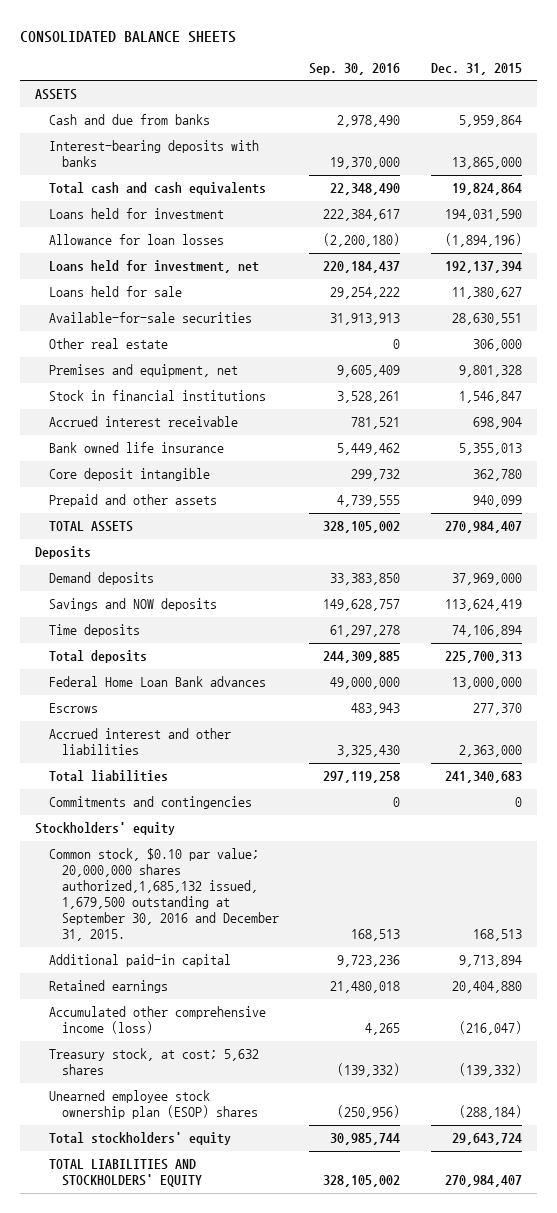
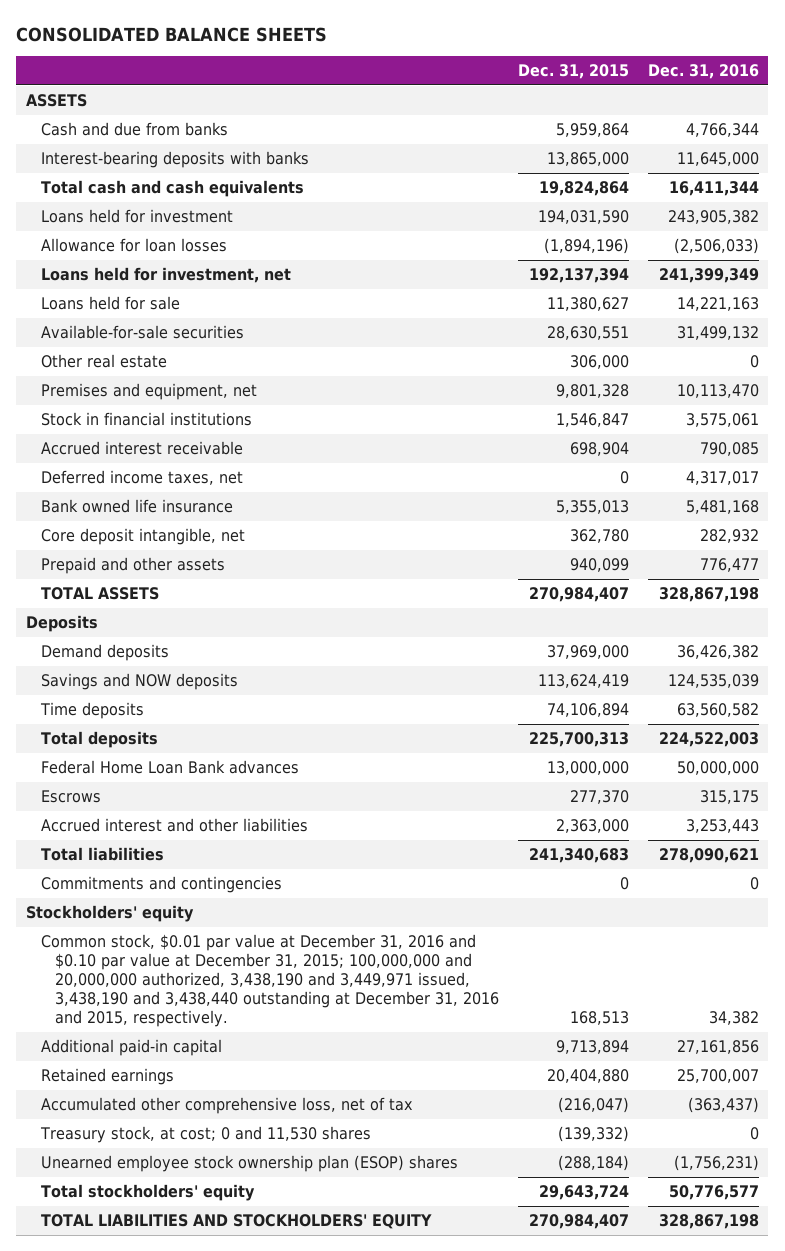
[309,62,401,75] Sep. 30, 2016 -> none
none -> [648,64,760,80] Dec. 31, 2016
none -> [40,470,243,486] Deferred income taxes, net
[48,468,210,482] Core deposit intangible -> [40,528,245,546] Core deposit intangible, net
[48,848,279,942] Common stock, $0.10 par value; 20,000,000 shares authorized,1,685,132 issued, 1,679,500 outstanding at September 30, 2016 and December 31, 2015. -> [40,934,500,1027] Common stock, $0.01 par value at December 31, 2016 and $0.10 par value at December 31, 2015; 100,000,000 and 20,000,000 authorized, 3,438,190 and 3,449,971 issued, 3,438,190 and 3,438,440 outstanding at December 31, 2016 and 2015, respectively.
[48,1006,266,1035] Accumulated other comprehensive income (loss) -> [40,1097,413,1115] Accumulated other comprehensive loss, net of tax
[48,1048,259,1076] Treasury stock, at cost; 5,632 shares -> [39,1126,371,1144] Treasury stock, at cost; 0 and 11,530 shares

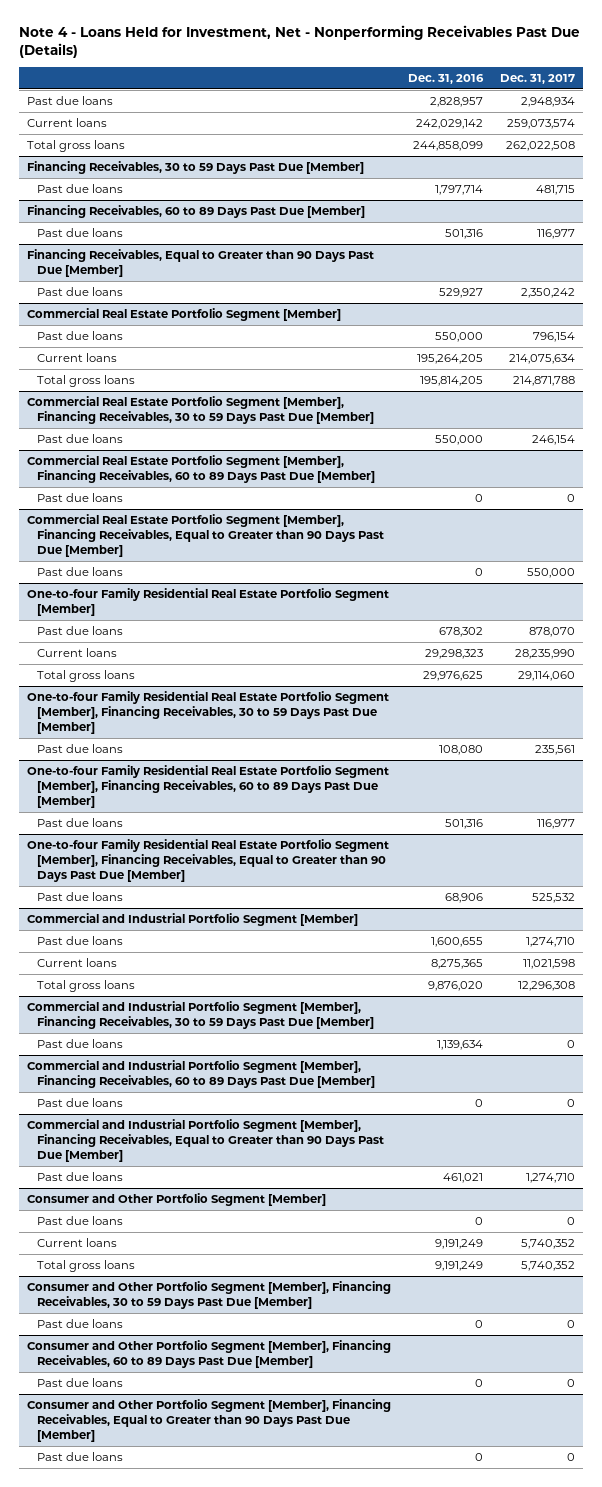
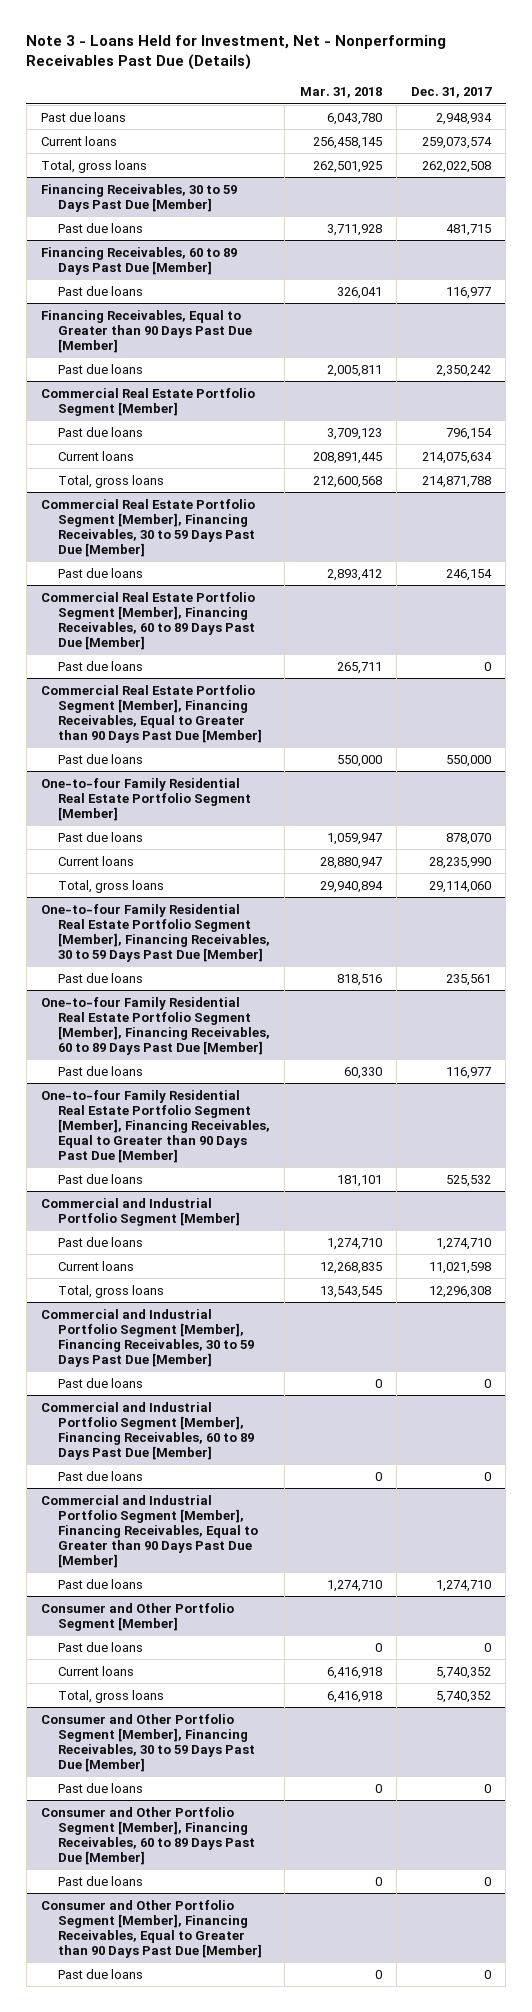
[18,24,580,58] Note 4 - Loans Held for Investment, Net - Nonperforming Receivables Past Due (Details) -> [26,35,447,71] Note 3 - Loans Held for Investment, Net - Nonperforming Receivables Past Due (Details)
[408,73,485,84] Dec. 31, 2016 -> none
none -> [299,86,382,98] Mar. 31, 2018
[27,140,126,153] Total gross loans -> [41,159,148,173] Total, gross loans
[37,375,136,388] Total gross loans -> [58,474,165,488] Total, gross loans
[37,670,136,683] Total gross loans -> [58,879,165,893] Total, gross loans
[37,980,136,993] Total gross loans -> [58,1284,165,1298] Total, gross loans
[37,1260,136,1273] Total gross loans -> [58,1689,165,1703] Total, gross loans

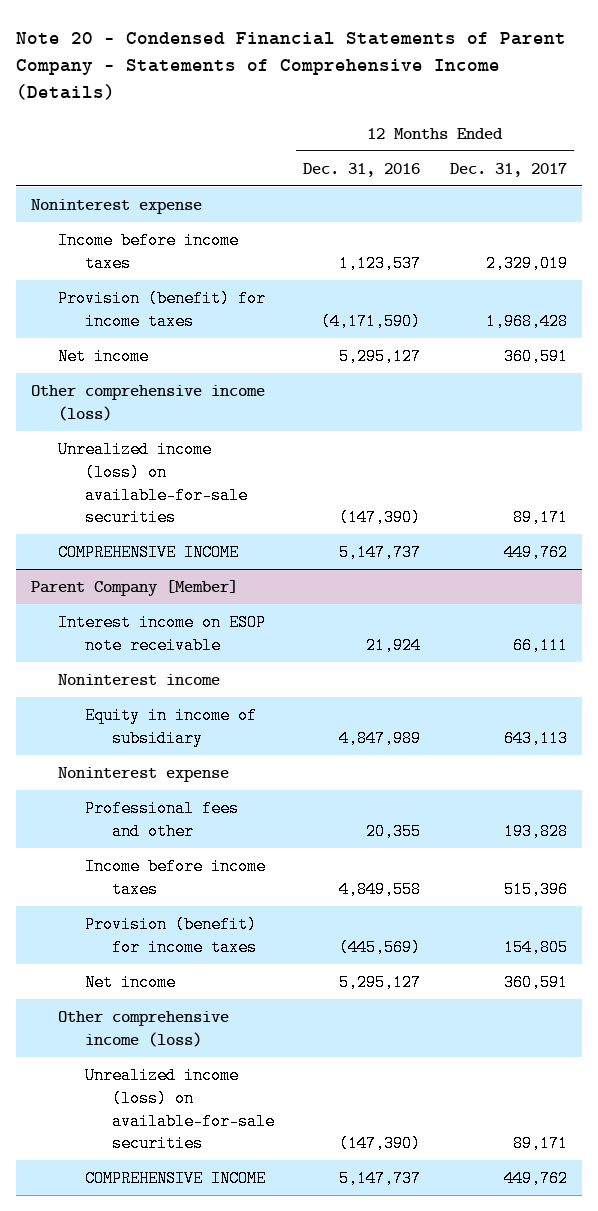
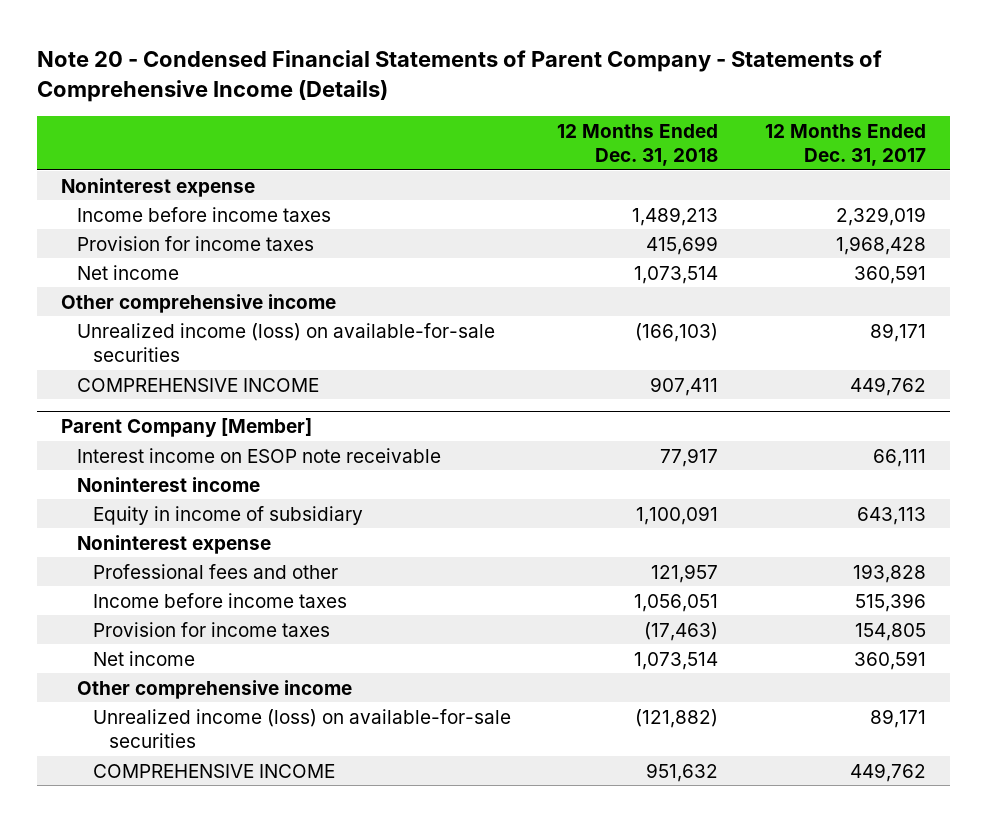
[303,162,421,177] Dec. 31, 2016 -> none
none -> [557,123,719,167] 12 Months Ended Dec. 31, 2018
[58,289,267,330] Provision (benefit) for income taxes -> [76,235,314,251] Provision for income taxes
[31,384,266,421] Other comprehensive income (loss) -> [60,293,336,313] Other comprehensive income
[84,915,257,956] Provision (benefit) for income taxes -> [92,621,330,637] Provision for income taxes
[58,1010,230,1047] Other comprehensive income (loss) -> [76,679,352,699] Other comprehensive income

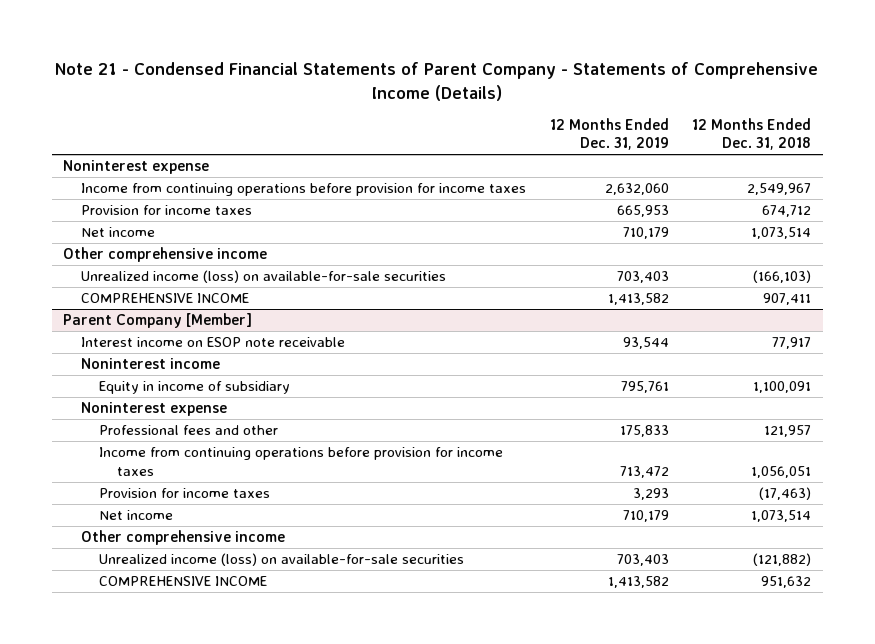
[37,50,883,102] Note 20 - Condensed Financial Statements of Parent Company - Statements of Comprehensive Income (Details) -> [55,62,819,101] Note 21 - Condensed Financial Statements of Parent Company - Statements of Comprehensive Income (Details)
[765,123,927,167] 12 Months Ended Dec. 31, 2017 -> none
none -> [549,118,669,151] 12 Months Ended Dec. 31, 2019
[76,206,331,222] Income before income taxes -> [81,183,527,197] Income from continuing operations before provision for income taxes
[632,206,719,226] 1,489,213 -> [747,183,812,196] 2,549,967
[646,235,719,255] 415,699 -> [762,205,812,218] 674,712
[92,592,347,608] Income before income taxes -> [99,447,504,476] Income from continuing operations before provision for income taxes

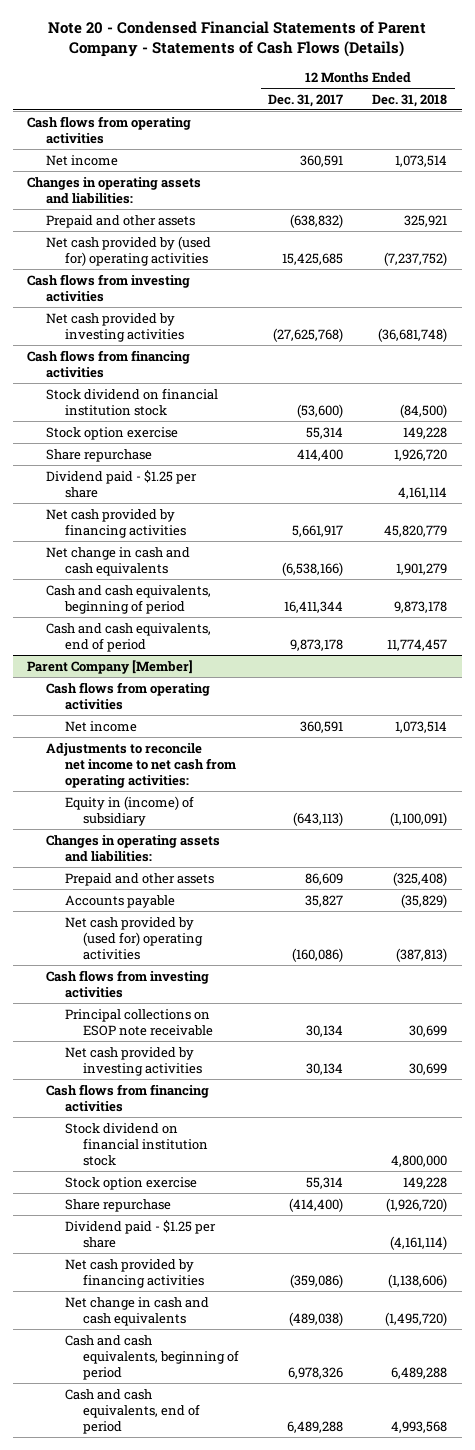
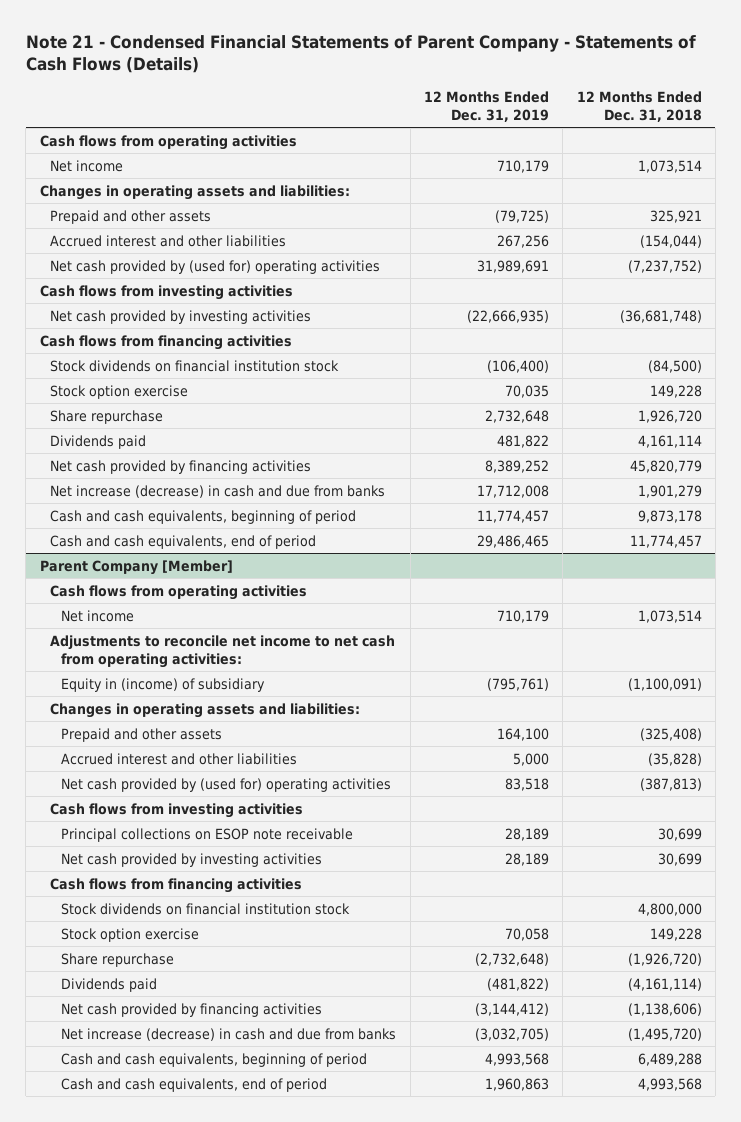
[48,21,427,58] Note 20 - Condensed Financial Statements of Parent Company - Statements of Cash Flows (Details) -> [25,34,696,73] Note 21 - Condensed Financial Statements of Parent Company - Statements of Cash Flows (Details)
[268,93,344,107] Dec. 31, 2017 -> none
none -> [423,90,549,123] 12 Months Ended Dec. 31, 2019
none -> [50,234,287,247] Accrued interest and other liabilities
[45,387,218,416] Stock dividend on financial institution stock -> [50,359,340,372] Stock dividends on financial institution stock
[45,469,197,498] Dividend paid - $1.25 per share -> [50,434,147,449] Dividends paid
[45,546,190,576] Net change in cash and cash equivalents -> [50,484,386,498] Net increase (decrease) in cash and due from banks
[64,894,175,908] Accounts payable -> none
none -> [61,752,298,765] Accrued interest and other liabilities
[64,1122,209,1167] Stock dividend on financial institution stock -> [61,902,351,915] Stock dividends on financial institution stock
[64,1219,216,1248] Dividend paid - $1.25 per share -> [61,977,158,992] Dividends paid
[64,1296,209,1326] Net change in cash and cash equivalents -> [61,1027,397,1041] Net increase (decrease) in cash and due from banks

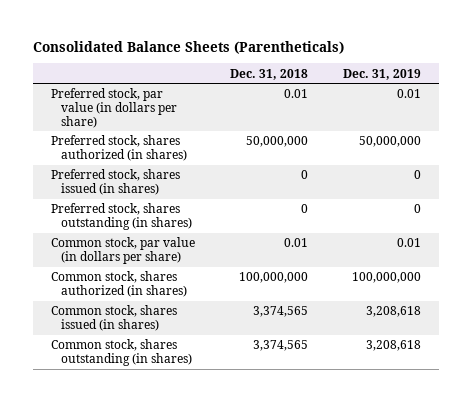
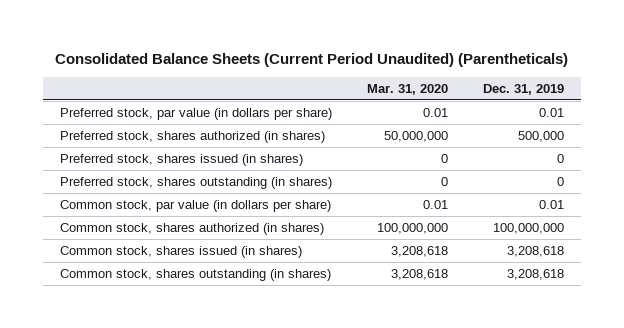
[33,40,345,54] Consolidated Balance Sheets (Parentheticals) -> [55,52,569,67] Consolidated Balance Sheets (Current Period Unaudited) (Parentheticals)
[230,68,309,80] Dec. 31, 2018 -> none
none -> [367,83,449,95] Mar. 31, 2020
[359,136,422,148] 50,000,000 -> [517,130,564,142] 500,000

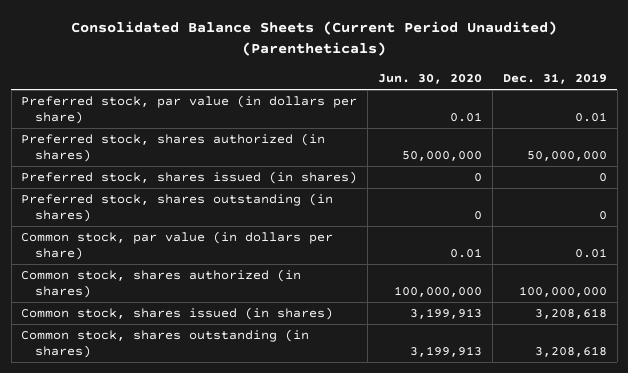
[367,83,449,95] Mar. 31, 2020 -> none
none -> [378,74,483,85] Jun. 30, 2020
[517,130,564,142] 500,000 -> [526,150,607,161] 50,000,000

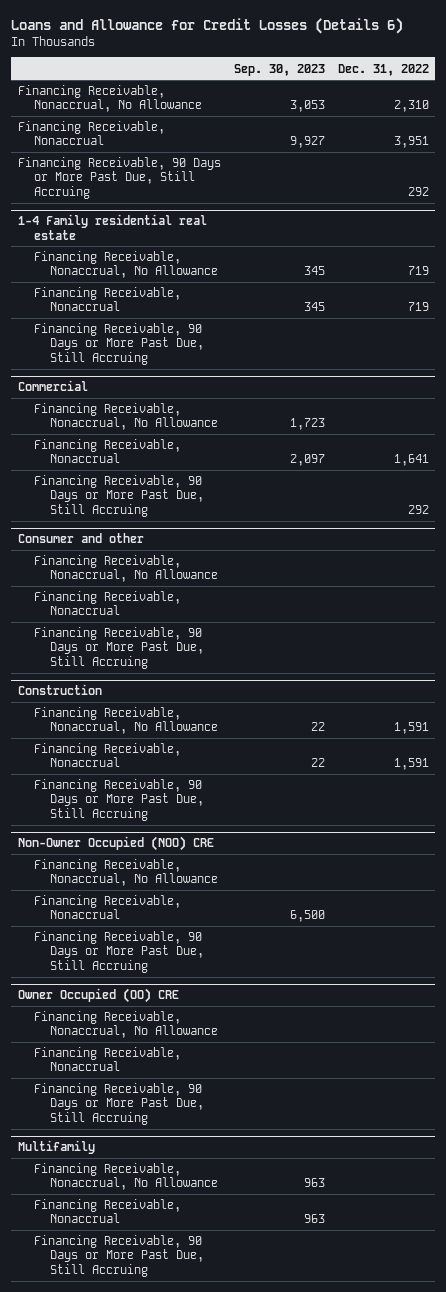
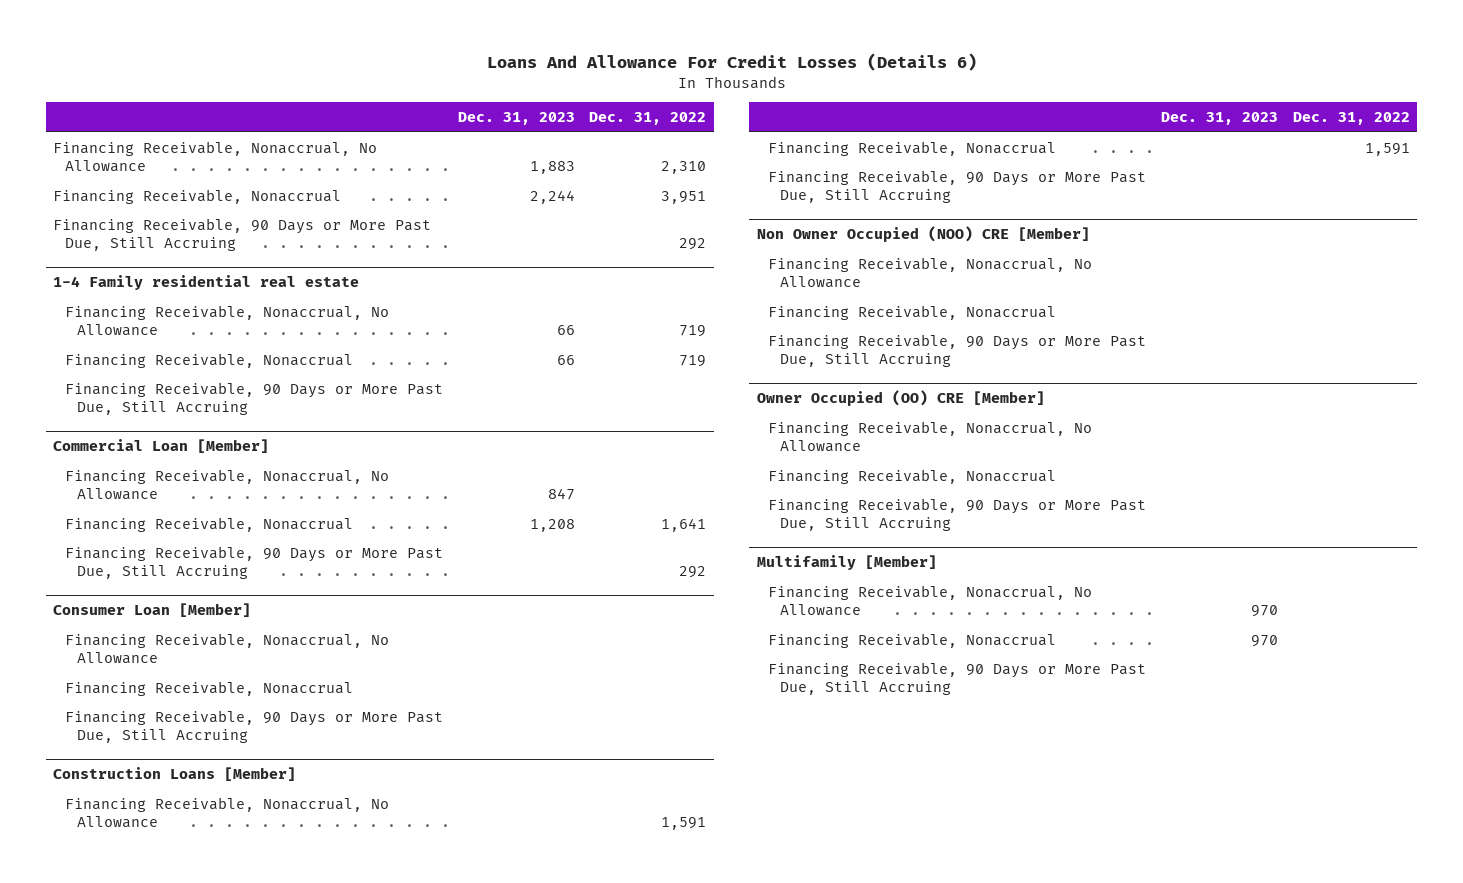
[11,17,404,34] Loans and Allowance for Credit Losses (Details 6) -> [486,53,977,72] Loans And Allowance For Credit Losses (Details 6)
[233,63,325,76] Sep. 30, 2023 -> none
none -> [457,111,575,125] Dec. 31, 2023
[17,380,88,392] Commercial -> [53,438,270,453] Commercial Loan [Member]
[17,533,144,544] Consumer and other -> [53,602,252,617] Consumer Loan [Member]
[17,684,102,696] Construction -> [53,766,297,781] Construction Loans [Member]
[17,836,214,852] Non-Owner Occupied (NOO) CRE -> [756,225,1090,242] Non Owner Occupied (NOO) CRE [Member]
[17,988,179,1004] Owner Occupied (OO) CRE -> [756,389,1045,406] Owner Occupied (OO) CRE [Member]
[17,1140,95,1155] Multifamily -> [756,554,937,570] Multifamily [Member]

